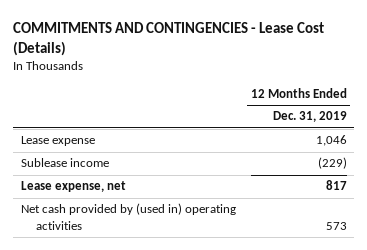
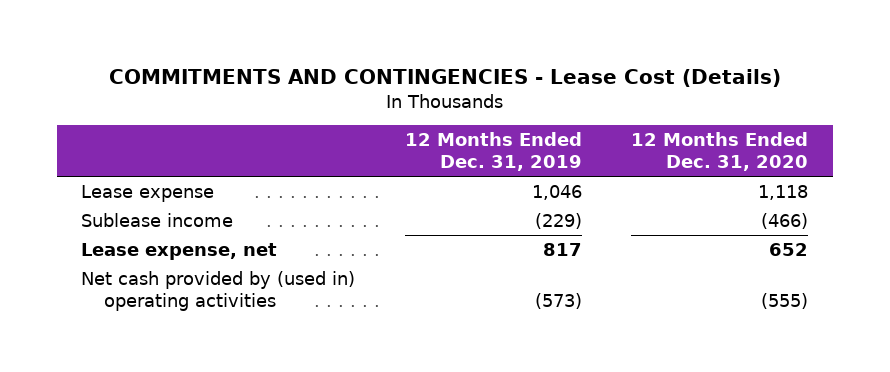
none -> [631,132,809,171] 12 Months Ended Dec. 31, 2020
[325,221,347,230] 573 -> [534,292,582,309] (573)

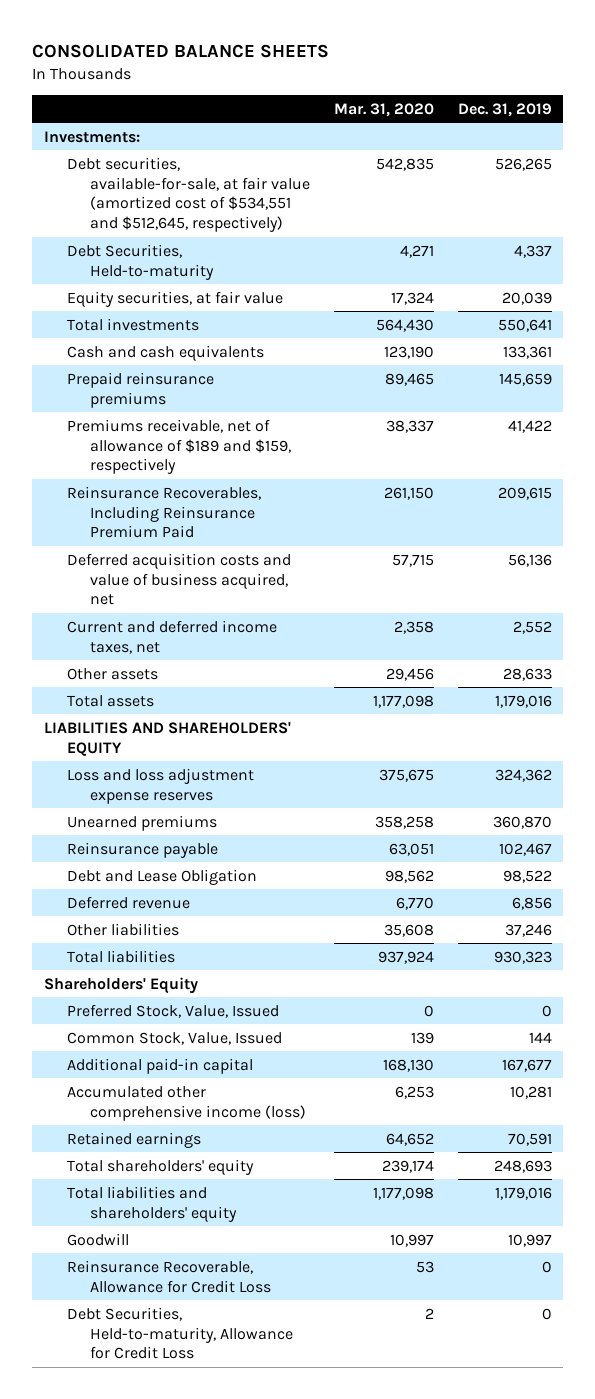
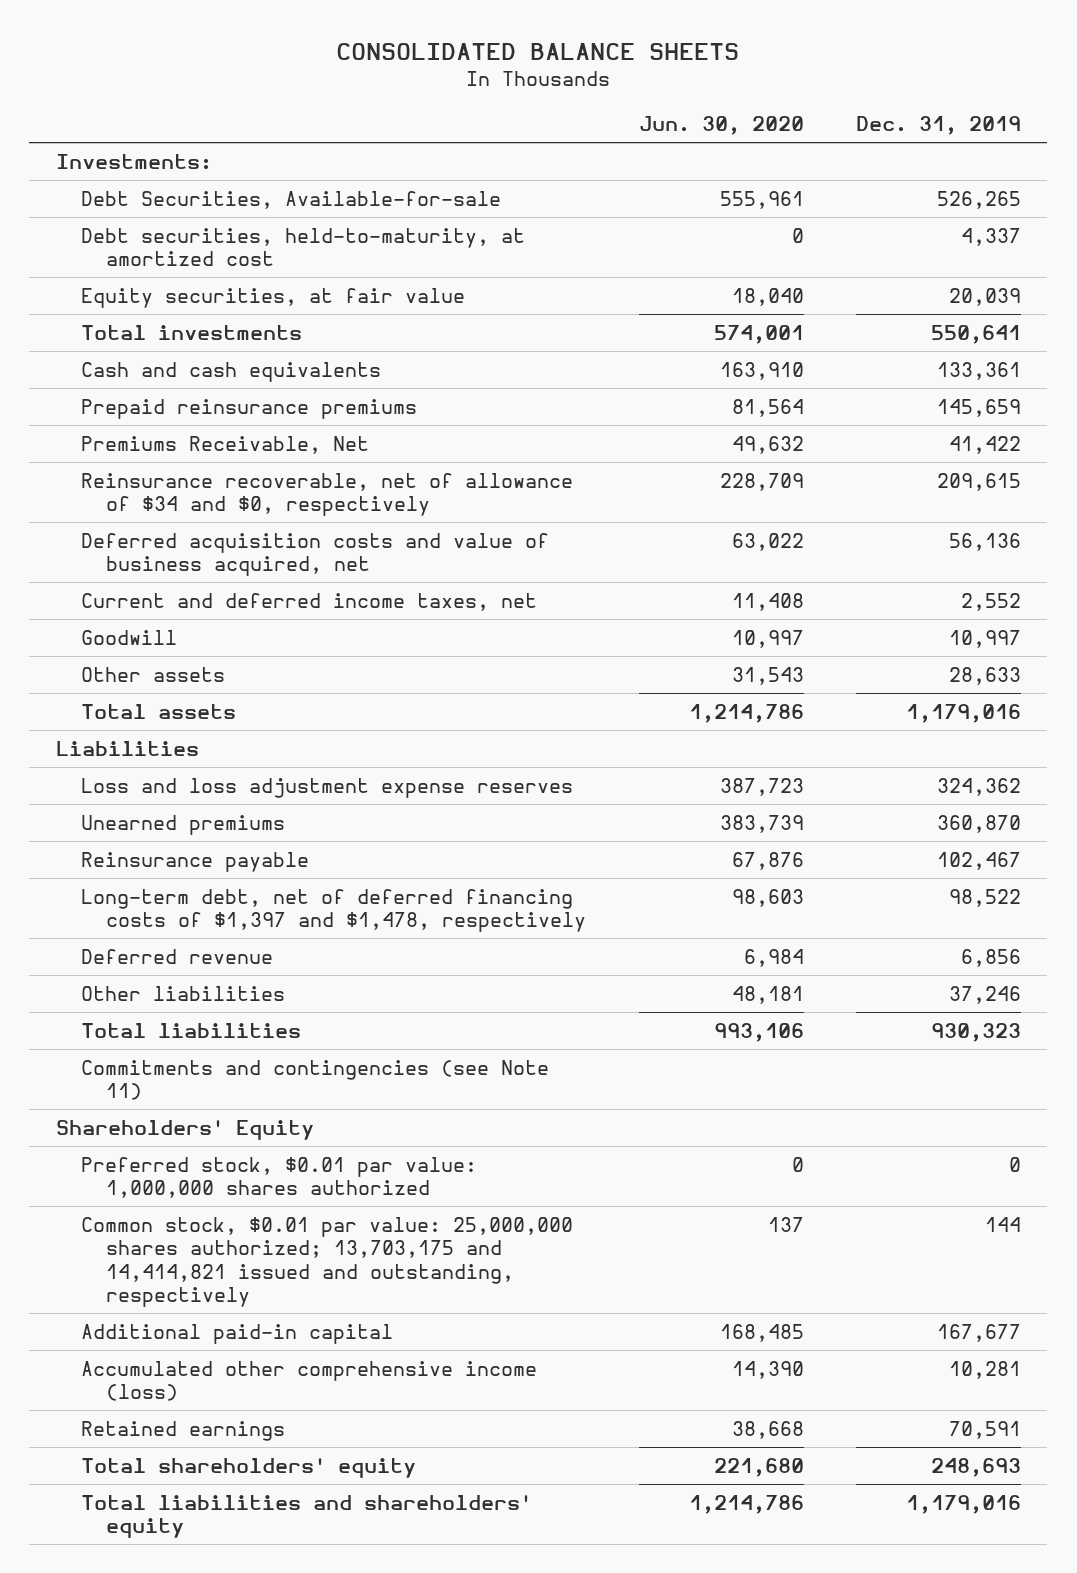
[333,102,434,117] Mar. 31, 2020 -> none
none -> [638,116,804,136] Jun. 30, 2020
[66,156,310,233] Debt securities, available-for-sale, at fair value (amortized cost of $534,551 and $512,645, respectively) -> [80,190,501,209] Debt Securities, Available-for-sale
[66,243,214,280] Debt Securities, Held-to-maturity -> [80,227,525,267] Debt securities, held-to-maturity, at amortized cost
[66,418,291,475] Premiums receivable, net of allowance of $189 and $159, respectively -> [80,435,369,454] Premiums Receivable, Net
[66,485,261,539] Reinsurance Recoverables, Including Reinsurance Premium Paid -> [80,472,573,517] Reinsurance recoverable, net of allowance of $34 and $0, respectively
[66,1232,129,1246] Goodwill -> [80,629,177,645] Goodwill
[43,721,291,756] LIABILITIES AND SHAREHOLDERS' EQUITY -> [55,740,199,756] Liabilities
[66,868,257,885] Debt and Lease Obligation -> [80,888,587,933] Long-term debt, net of deferred financing costs of $1,397 and $1,478, respectively
none -> [80,1059,549,1101] Commitments and contingencies (see Note 11)
[66,1003,279,1018] Preferred Stock, Value, Issued -> [80,1156,477,1199] Preferred stock, $0.01 par value: 1,000,000 shares authorized
[66,1031,282,1045] Common Stock, Value, Issued -> [80,1216,573,1308] Common stock, $0.01 par value: 25,000,000 shares authorized; 13,703,175 and 14,414,821 issued and outstanding, respectively
[66,1259,271,1293] Reinsurance Recoverable, Allowance for Credit Loss -> none
[66,1306,293,1360] Debt Securities, Held-to-maturity, Allowance for Credit Loss -> none

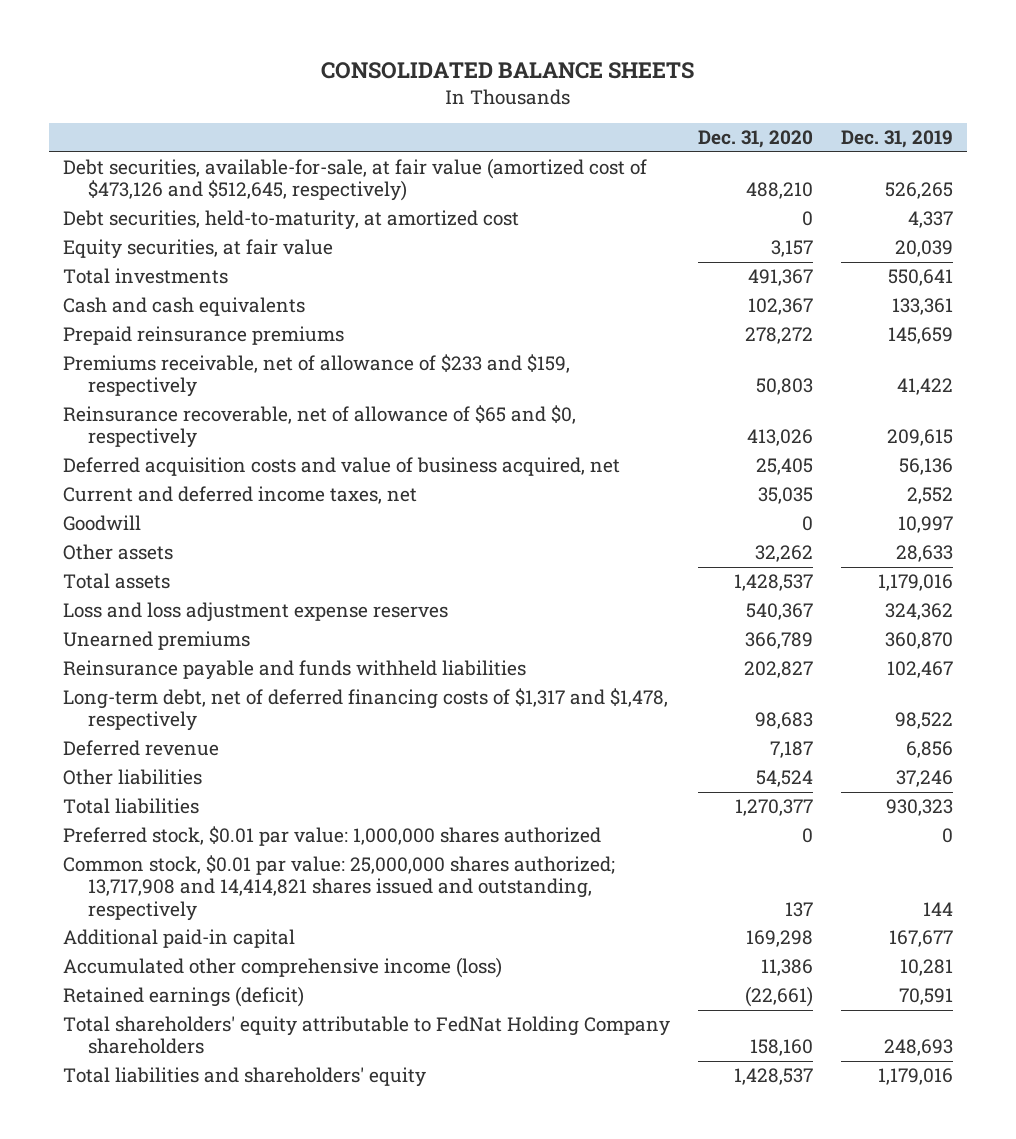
[638,116,804,136] Jun. 30, 2020 -> none
none -> [697,130,813,149] Dec. 31, 2020
[55,153,212,170] Investments: -> none
[80,190,501,209] Debt Securities, Available-for-sale -> [62,158,647,202] Debt securities, available-for-sale, at fair value (amortized cost of $473,126 and $512,645, respectively)
[80,435,369,454] Premiums Receivable, Net -> [62,354,570,398] Premiums receivable, net of allowance of $233 and $159, respectively
[80,472,573,517] Reinsurance recoverable, net of allowance of $34 and $0, respectively -> [62,405,576,449] Reinsurance recoverable, net of allowance of $65 and $0, respectively
[55,740,199,756] Liabilities -> none
[80,851,309,872] Reinsurance payable -> [62,660,526,681] Reinsurance payable and funds withheld liabilities
[80,888,587,933] Long-term debt, net of deferred financing costs of $1,397 and $1,478, respectively -> [62,688,668,732] Long-term debt, net of deferred financing costs of $1,317 and $1,478, respectively
[80,1059,549,1101] Commitments and contingencies (see Note 11) -> none
[55,1119,314,1140] Shareholders' Equity -> none
[80,1216,573,1308] Common stock, $0.01 par value: 25,000,000 shares authorized; 13,703,175 and 14,414,821 issued and outstanding, respectively -> [62,855,615,921] Common stock, $0.01 par value: 25,000,000 shares authorized; 13,717,908 and 14,414,821 shares issued and outstanding, respectively
[80,1420,285,1441] Retained earnings -> [62,986,304,1008] Retained earnings (deficit)
[80,1457,416,1478] Total shareholders' equity -> [62,1016,670,1055] Total shareholders' equity attributable to FedNat Holding Company shareholders

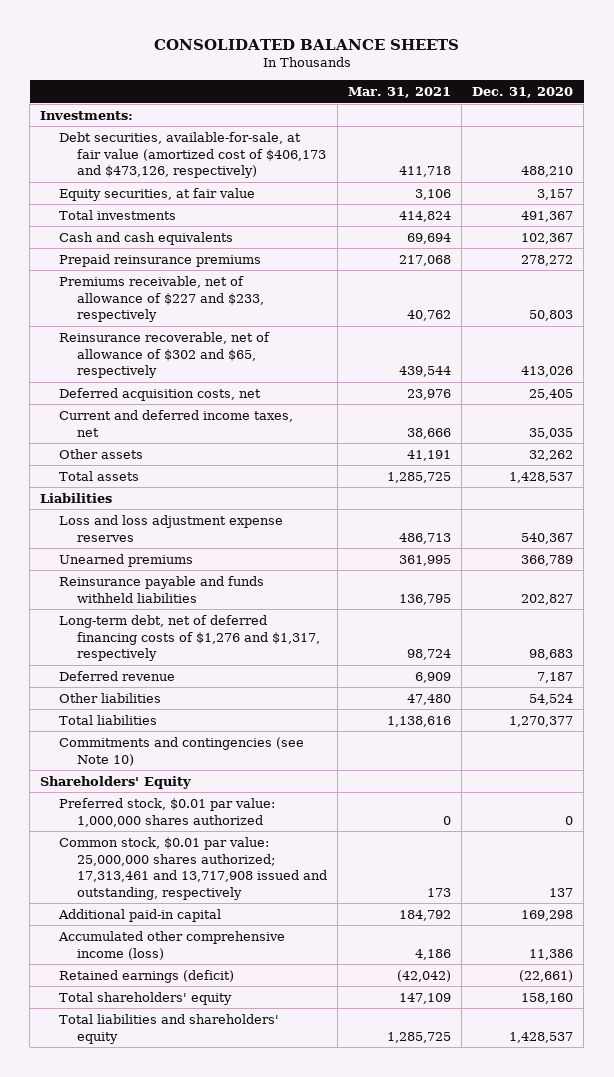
[841,130,954,149] Dec. 31, 2019 -> none
none -> [347,87,451,99] Mar. 31, 2021
[62,210,519,231] Debt securities, held-to-maturity, at amortized cost -> none
none -> [40,110,134,120] Investments:
[62,158,647,202] Debt securities, available-for-sale, at fair value (amortized cost of $473,126 and $512,645, respectively) -> [58,131,326,179] Debt securities, available-for-sale, at fair value (amortized cost of $406,173 and $473,126, respectively)
[62,354,570,398] Premiums receivable, net of allowance of $233 and $159, respectively -> [58,275,264,323] Premiums receivable, net of allowance of $227 and $233, respectively
[62,405,576,449] Reinsurance recoverable, net of allowance of $65 and $0, respectively -> [58,331,270,379] Reinsurance recoverable, net of allowance of $302 and $65, respectively
[62,457,620,477] Deferred acquisition costs and value of business acquired, net -> [58,387,261,401] Deferred acquisition costs, net
[62,515,141,532] Goodwill -> none
none -> [40,492,113,503] Liabilities
[62,688,668,732] Long-term debt, net of deferred financing costs of $1,317 and $1,478, respectively -> [58,614,320,662] Long-term debt, net of deferred financing costs of $1,276 and $1,317, respectively
none -> [58,736,304,766] Commitments and contingencies (see Note 10)
none -> [40,775,192,789] Shareholders' Equity
[62,855,615,921] Common stock, $0.01 par value: 25,000,000 shares authorized; 13,717,908 and 14,414,821 shares issued and outstanding, respectively -> [58,836,327,900] Common stock, $0.01 par value: 25,000,000 shares authorized; 17,313,461 and 13,717,908 issued and outstanding, respectively
[62,1016,670,1055] Total shareholders' equity attributable to FedNat Holding Company shareholders -> [58,991,232,1005] Total shareholders' equity

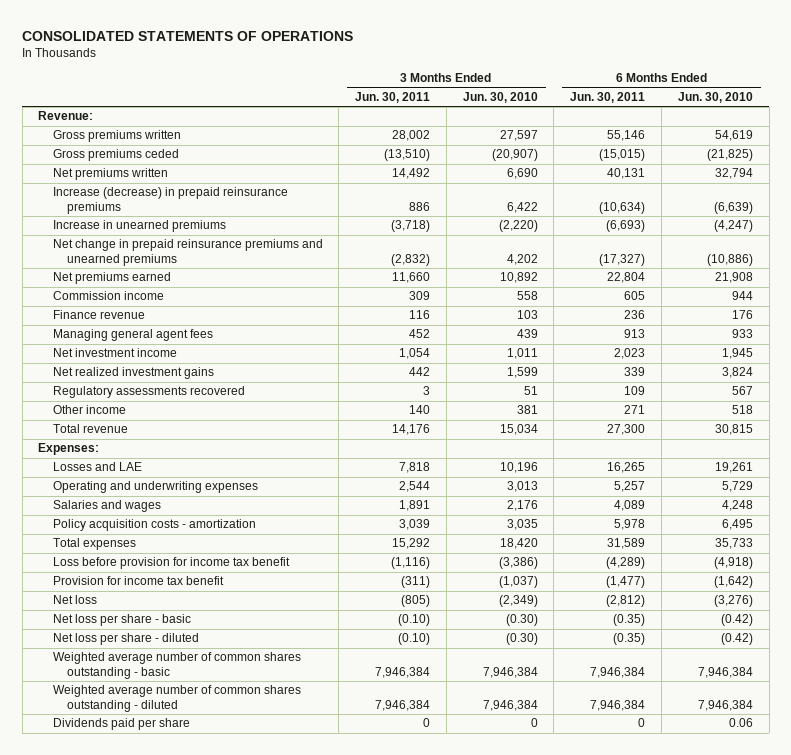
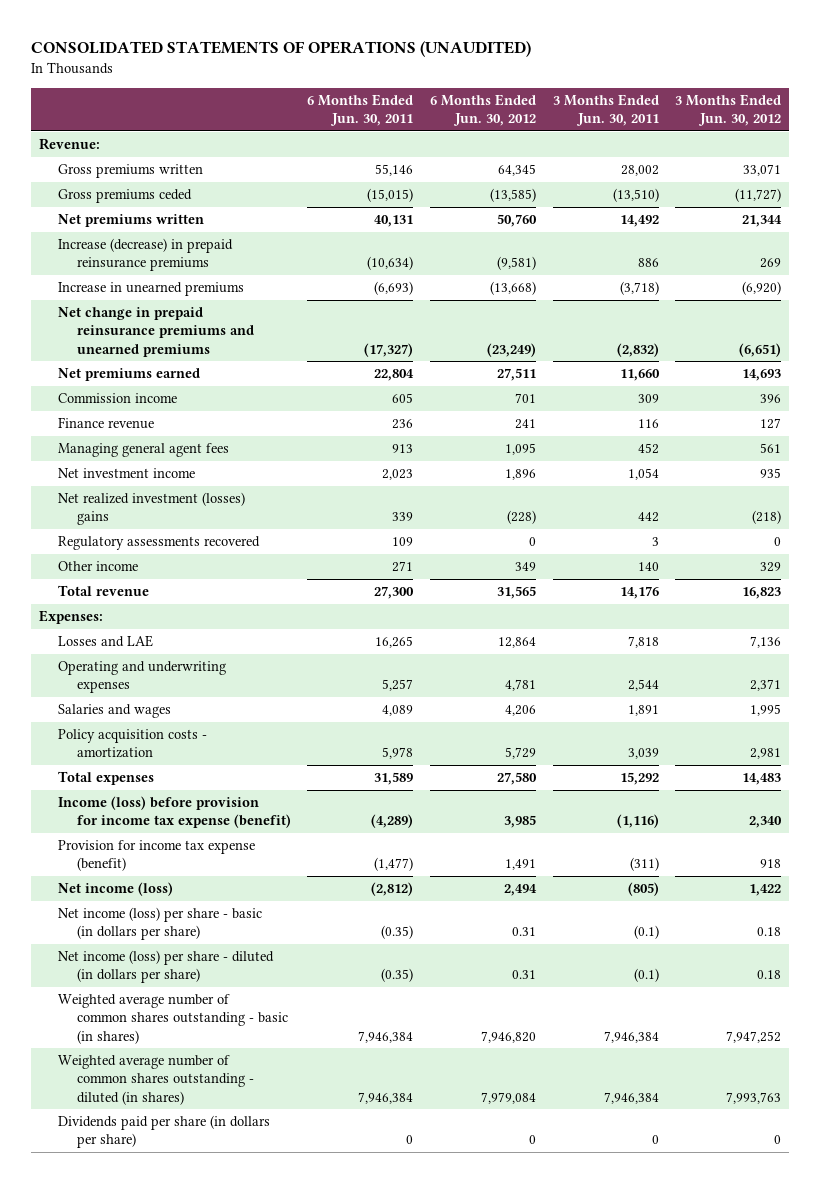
[22,30,354,41] CONSOLIDATED STATEMENTS OF OPERATIONS -> [30,41,531,58] CONSOLIDATED STATEMENTS OF OPERATIONS (UNAUDITED)
[462,91,538,103] Jun. 30, 2010 -> none
[677,91,753,103] Jun. 30, 2010 -> none
none -> [429,93,536,127] 6 Months Ended Jun. 30, 2012
none -> [675,93,782,127] 3 Months Ended Jun. 30, 2012
[52,367,214,380] Net realized investment gains -> [57,492,245,526] Net realized investment (losses) gains
[52,557,290,570] Loss before provision for income tax benefit -> [57,796,291,829] Income (loss) before provision for income tax expense (benefit)
[52,576,224,586] Provision for income tax benefit -> [57,840,255,872] Provision for income tax expense (benefit)
[52,595,97,605] Net loss -> [57,882,173,897] Net income (loss)
[52,614,191,627] Net loss per share - basic -> [57,907,262,941] Net income (loss) per share - basic (in dollars per share)
[398,614,431,627] (0.10) -> [633,925,659,940] (0.1)
[52,633,199,646] Net loss per share - diluted -> [57,950,274,984] Net income (loss) per share - diluted (in dollars per share)
[398,633,431,646] (0.10) -> [633,968,659,983] (0.1)
[52,652,301,679] Weighted average number of common shares outstanding - basic -> [57,994,288,1044] Weighted average number of common shares outstanding - basic (in shares)
[52,685,301,712] Weighted average number of common shares outstanding - diluted -> [57,1055,254,1105] Weighted average number of common shares outstanding - diluted (in shares)
[52,718,190,731] Dividends paid per share -> [57,1115,270,1149] Dividends paid per share (in dollars per share)

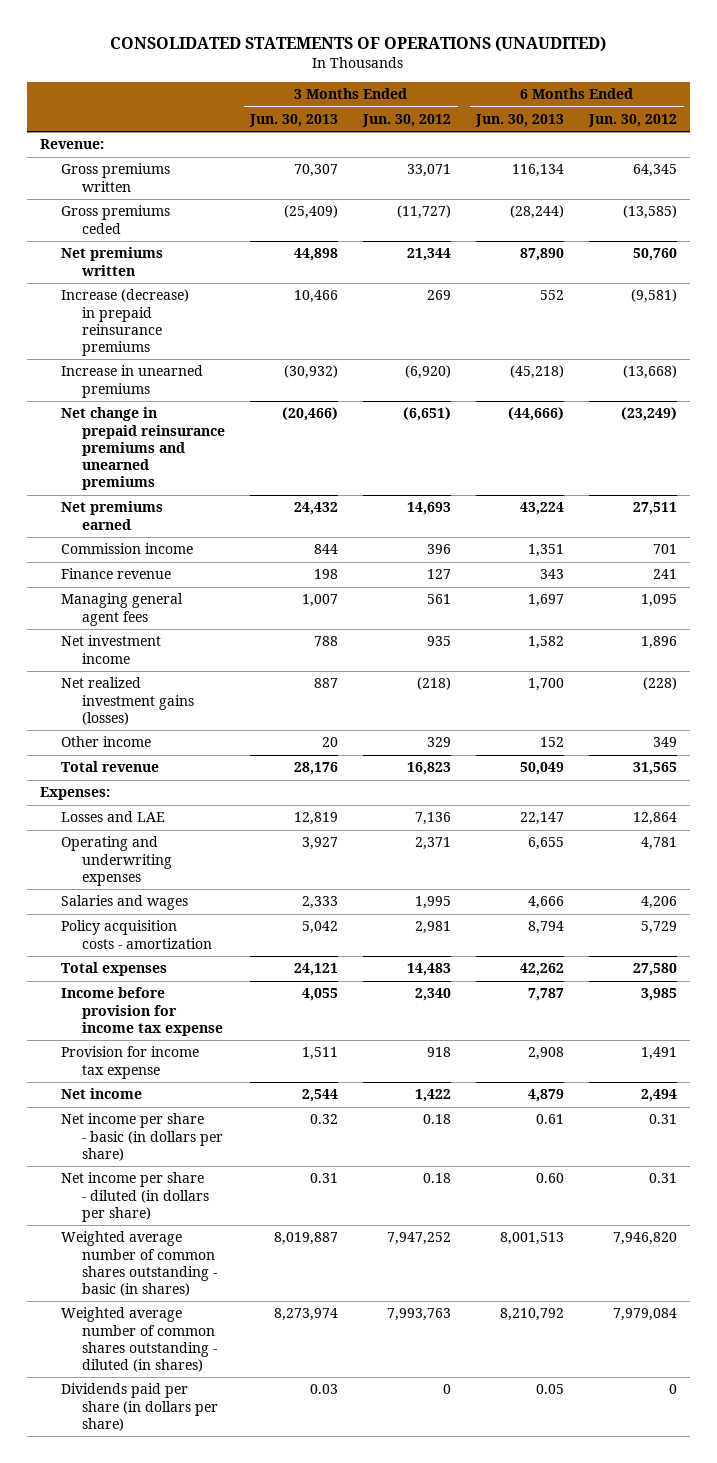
[307,93,414,127] 6 Months Ended Jun. 30, 2011 -> none
[552,93,659,127] 3 Months Ended Jun. 30, 2011 -> none
none -> [249,113,339,127] Jun. 30, 2013
none -> [475,113,565,127] Jun. 30, 2013
[57,536,260,551] Regulatory assessments recovered -> none
[57,492,245,526] Net realized investment (losses) gains -> [60,677,195,725] Net realized investment gains (losses)
[57,796,291,829] Income (loss) before provision for income tax expense (benefit) -> [60,987,224,1036] Income before provision for income tax expense
[57,840,255,872] Provision for income tax expense (benefit) -> [60,1046,199,1079] Provision for income tax expense
[57,882,173,897] Net income (loss) -> [60,1088,142,1100] Net income
[57,907,262,941] Net income (loss) per share - basic (in dollars per share) -> [60,1113,224,1161] Net income per share - basic (in dollars per share)
[57,950,274,984] Net income (loss) per share - diluted (in dollars per share) -> [60,1172,210,1222] Net income per share - diluted (in dollars per share)

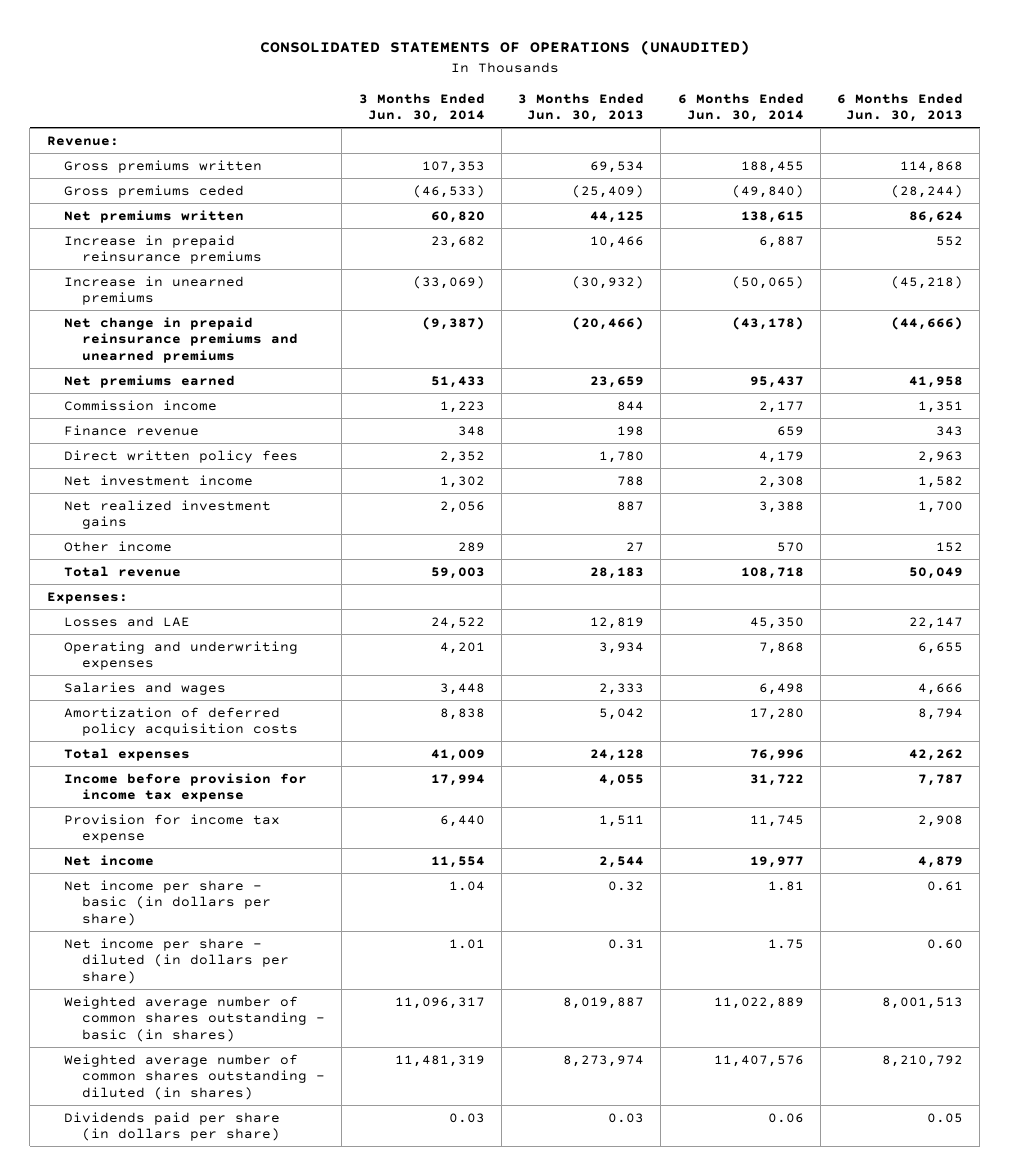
[362,113,452,127] Jun. 30, 2012 -> none
[588,113,678,127] Jun. 30, 2012 -> none
none -> [358,92,485,123] 3 Months Ended Jun. 30, 2014
none -> [677,92,804,123] 6 Months Ended Jun. 30, 2014
[294,164,339,178] 70,307 -> [590,160,645,173] 69,534
[512,164,565,178] 116,134 -> [899,160,963,173] 114,868
[294,248,339,262] 44,898 -> [590,210,645,223] 44,125
[520,248,565,262] 87,890 -> [908,210,963,223] 86,624
[60,289,189,357] Increase (decrease) in prepaid reinsurance premiums -> [64,234,263,265] Increase in prepaid reinsurance premiums
[294,502,339,516] 24,432 -> [590,375,645,388] 23,659
[520,502,565,516] 43,224 -> [908,375,963,388] 41,958
[60,593,183,626] Managing general agent fees -> none
none -> [64,449,299,463] Direct written policy fees
[60,677,195,725] Net realized investment gains (losses) -> [64,499,272,530] Net realized investment gains
[322,737,339,748] 20 -> [626,541,645,552] 27
[294,762,339,776] 28,176 -> [590,566,645,579] 28,183
[302,837,339,851] 3,927 -> [599,641,645,654] 3,934
[60,920,213,949] Policy acquisition costs - amortization -> [64,706,299,737] Amortization of deferred policy acquisition costs
[294,963,339,977] 24,121 -> [590,748,645,761] 24,128

